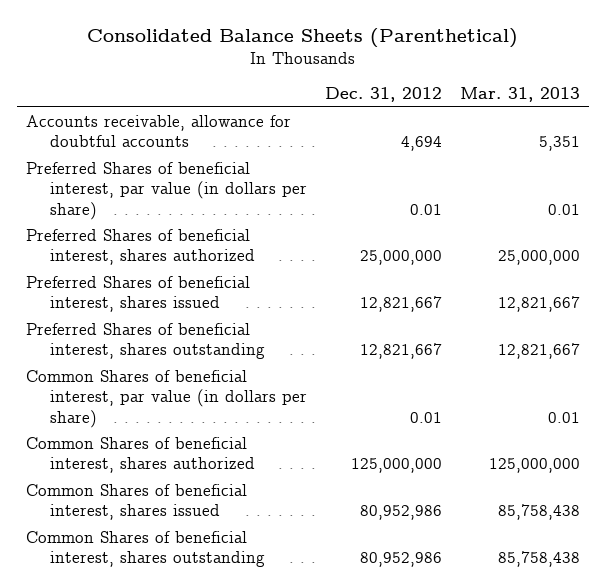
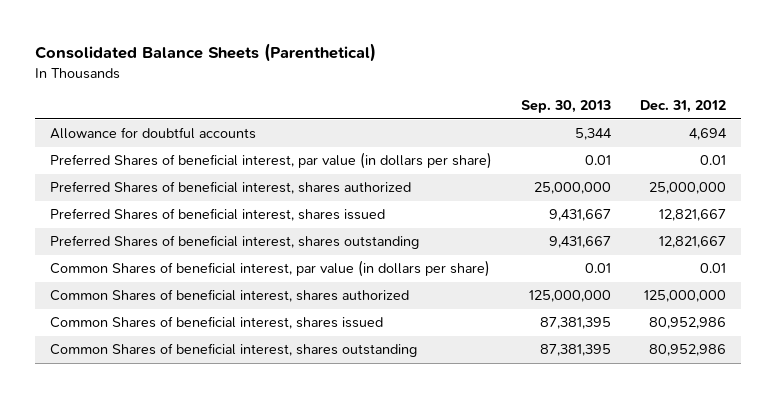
[460,87,581,103] Mar. 31, 2013 -> none
none -> [520,100,611,114] Sep. 30, 2013
[25,114,291,148] Accounts receivable, allowance for doubtful accounts -> [49,127,256,140] Allowance for doubtful accounts

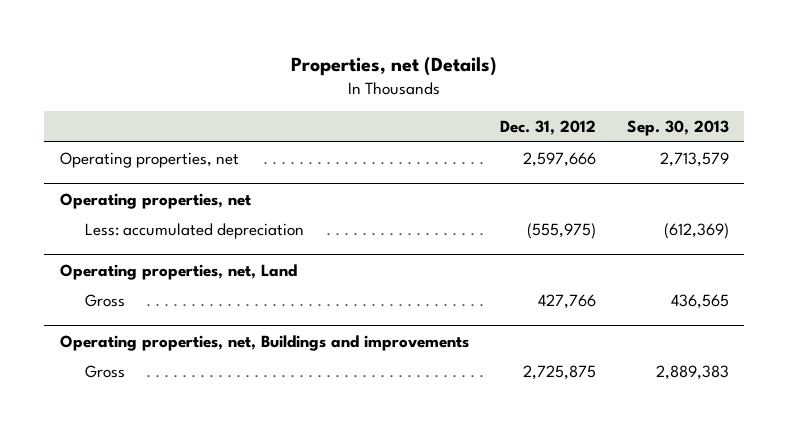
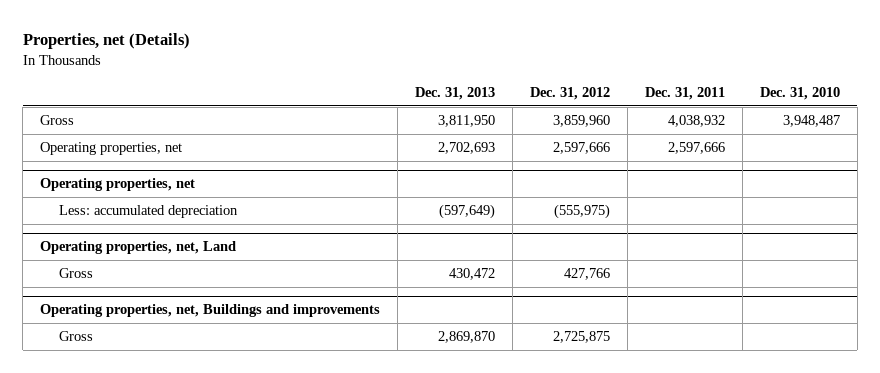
[626,120,729,137] Sep. 30, 2013 -> none
none -> [415,87,496,101] Dec. 31, 2013
none -> [644,87,725,101] Dec. 31, 2011
none -> [759,87,840,101] Dec. 31, 2010
none -> [40,115,75,126] Gross

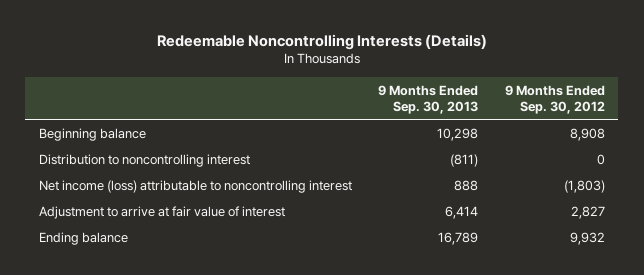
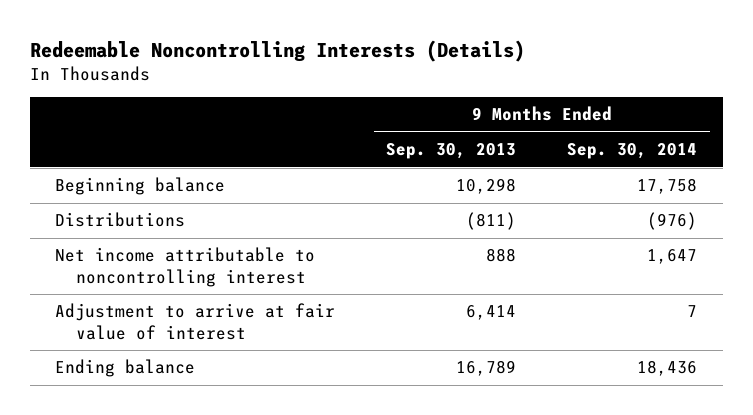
[505,84,606,114] 9 Months Ended Sep. 30, 2012 -> none
none -> [567,143,698,160] Sep. 30, 2014
[38,153,250,167] Distribution to noncontrolling interest -> [55,212,186,228] Distributions
[38,179,352,193] Net income (loss) attributable to noncontrolling interest -> [55,247,316,287] Net income attributable to noncontrolling interest

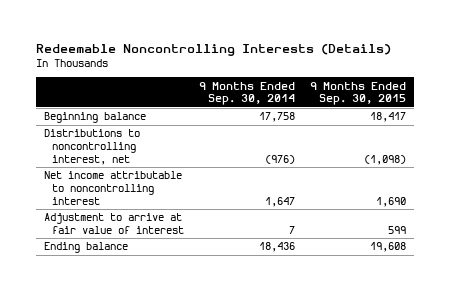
[386,143,517,160] Sep. 30, 2013 -> none
none -> [310,81,407,106] 9 Months Ended Sep. 30, 2015
[55,212,186,228] Distributions -> [43,129,140,165] Distributions to noncontrolling interest, net

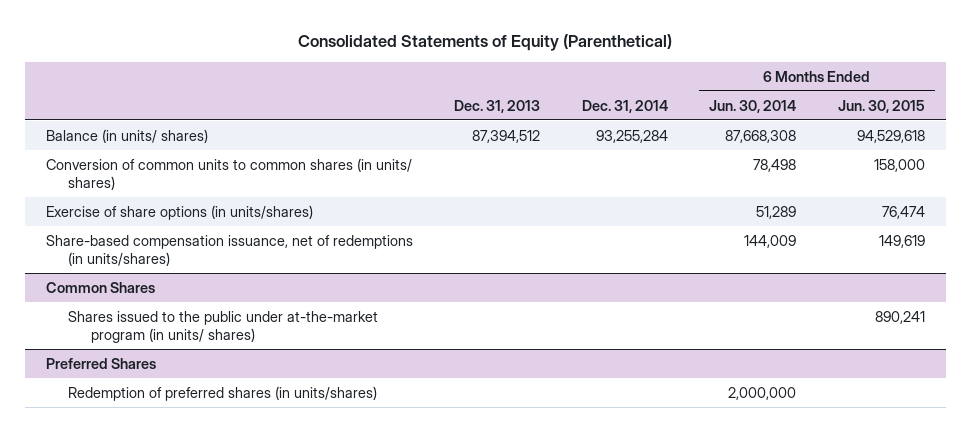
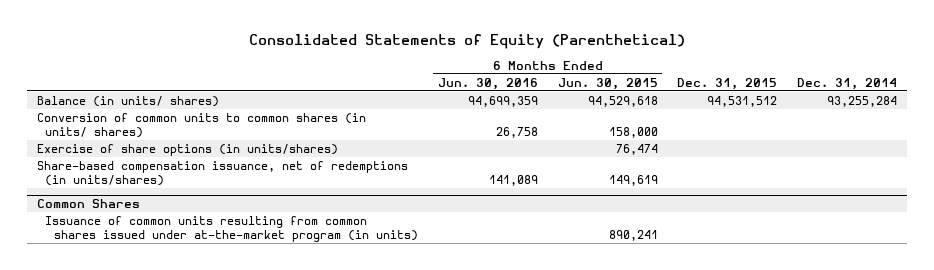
[454,99,541,113] Dec. 31, 2013 -> none
[709,99,797,113] Jun. 30, 2014 -> none
none -> [437,77,538,90] Jun. 30, 2016
none -> [677,77,778,90] Dec. 31, 2015
[45,357,156,369] Preferred Shares -> none
[68,385,378,401] Redemption of preferred shares (in units/shares) -> none
[68,310,379,344] Shares issued to the public under at-the-market program (in units/ shares) -> [45,215,419,243] Issuance of common units resulting from common shares issued under at-the-market program (in units)

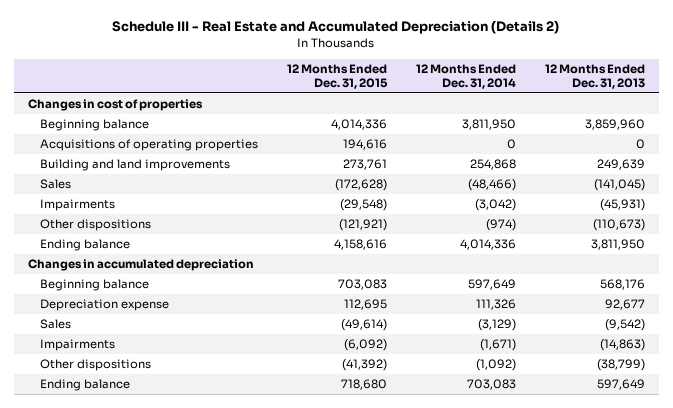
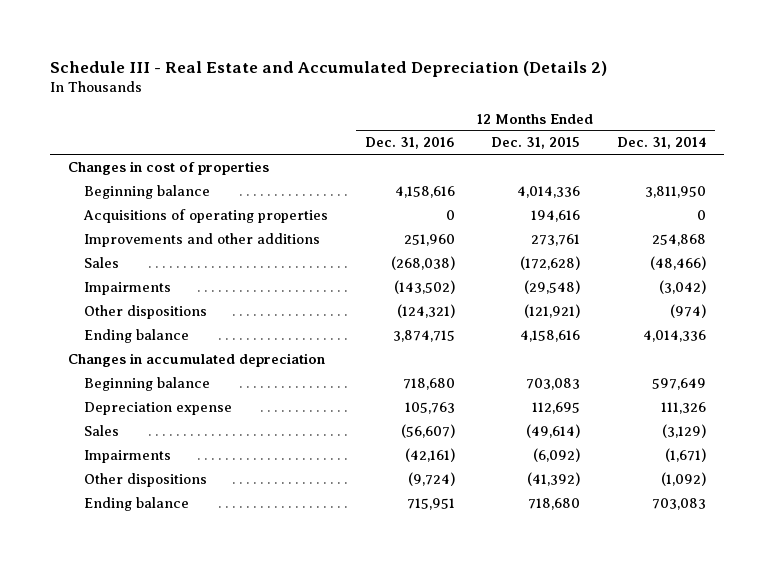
[544,63,645,89] 12 Months Ended Dec. 31, 2013 -> none
none -> [364,137,455,150] Dec. 31, 2016
[39,159,230,172] Building and land improvements -> [84,232,321,247] Improvements and other additions

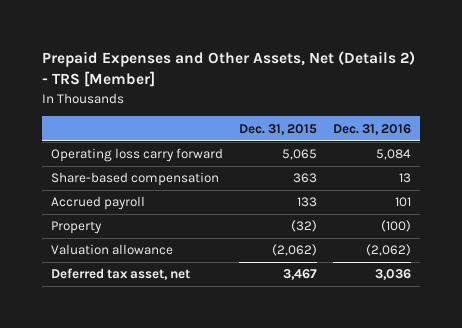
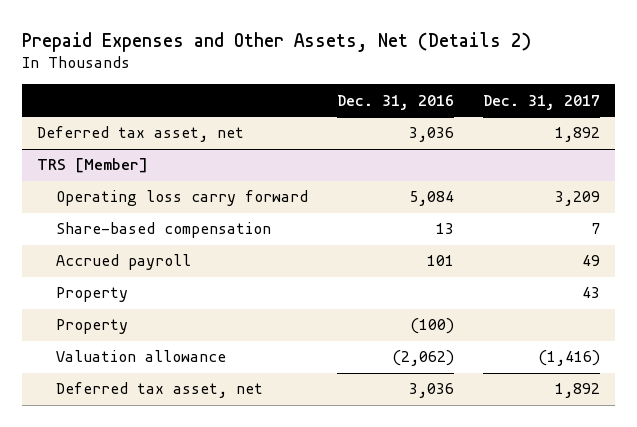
[42,51,416,88] Prepaid Expenses and Other Assets, Net (Details 2) - TRS [Member] -> [22,31,532,52] Prepaid Expenses and Other Assets, Net (Details 2)
[238,123,317,135] Dec. 31, 2015 -> none
none -> [483,94,601,110] Dec. 31, 2017
none -> [36,126,244,143] Deferred tax asset, net
none -> [36,158,148,174] TRS [Member]
none -> [55,287,128,303] Property

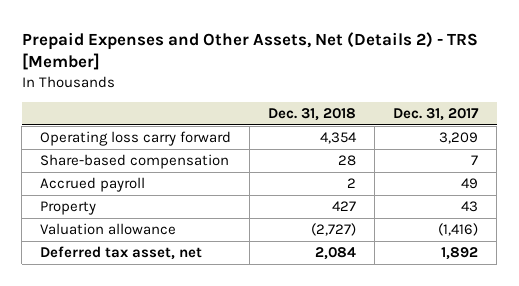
[22,31,532,52] Prepaid Expenses and Other Assets, Net (Details 2) -> [21,31,478,71] Prepaid Expenses and Other Assets, Net (Details 2) - TRS [Member]
[336,94,454,110] Dec. 31, 2016 -> none
none -> [268,108,357,122] Dec. 31, 2018
[36,126,244,143] Deferred tax asset, net -> none
[36,158,148,174] TRS [Member] -> none
[55,319,128,335] Property -> none

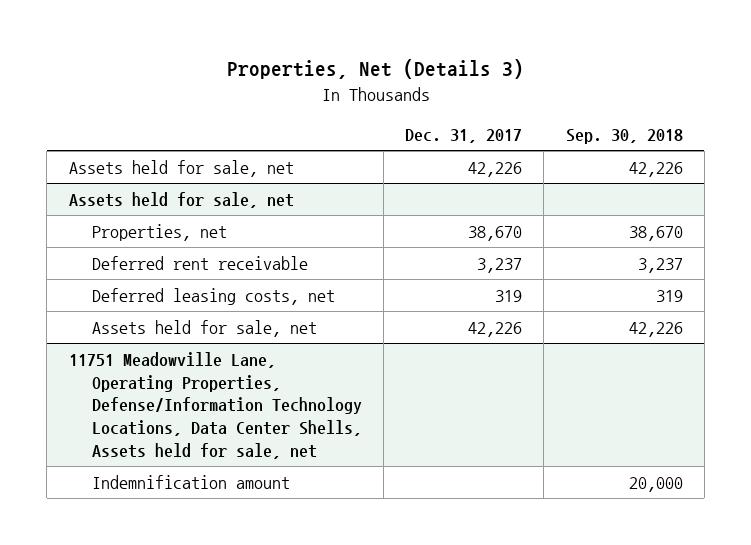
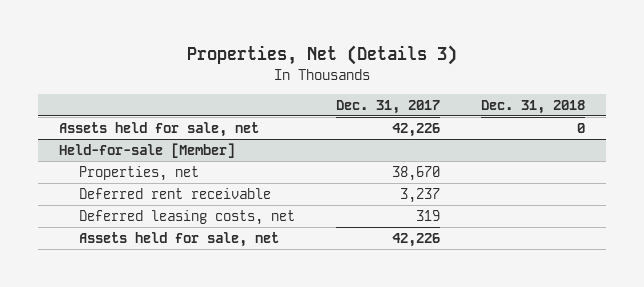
[565,128,683,144] Sep. 30, 2018 -> none
none -> [481,99,586,114] Dec. 31, 2018
[68,191,294,208] Assets held for sale, net -> [59,143,236,159] Held-for-sale [Member]
[68,351,362,460] 11751 Meadowville Lane, Operating Properties, Defense/Information Technology Locations, Data Center Shells, Assets held for sale, net -> none
[91,474,290,489] Indemnification amount -> none

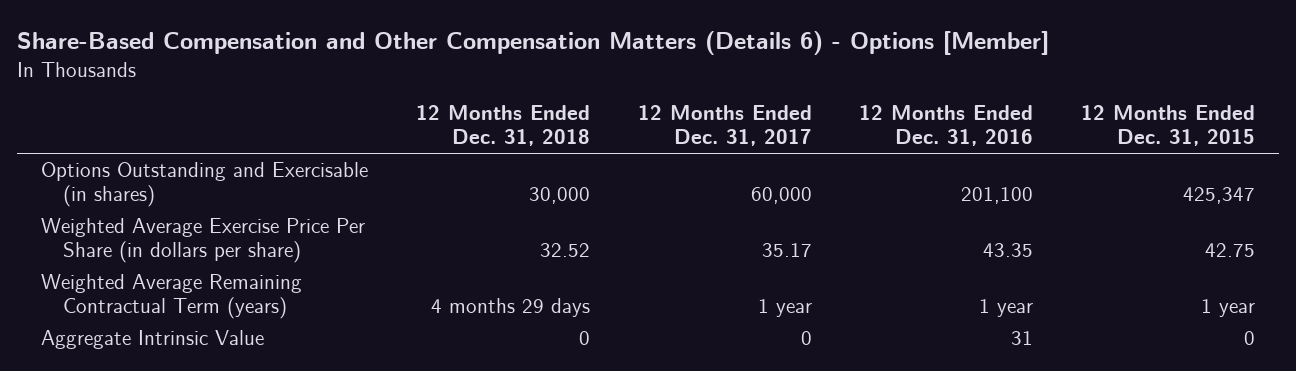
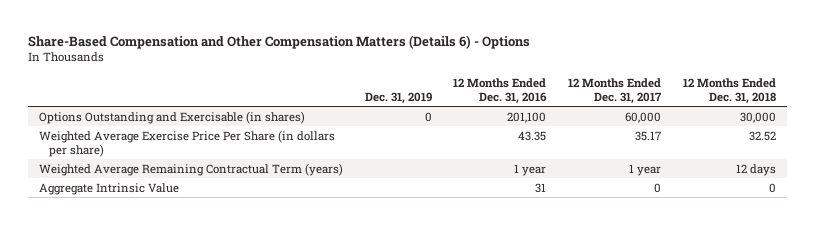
[16,30,1049,55] Share-Based Compensation and Other Compensation Matters (Details 6) - Options [Member] -> [28,34,531,49] Share-Based Compensation and Other Compensation Matters (Details 6) - Options
[1081,105,1256,147] 12 Months Ended Dec. 31, 2015 -> none
none -> [364,91,432,104] Dec. 31, 2019
[430,298,590,318] 4 months 29 days -> [735,163,776,176] 12 days

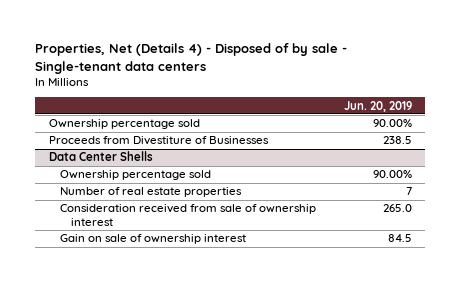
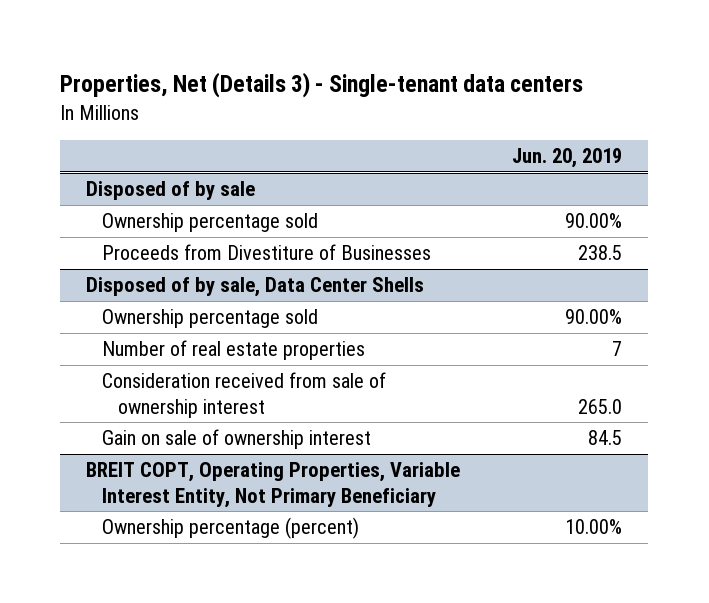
[35,42,348,74] Properties, Net (Details 4) - Disposed of by sale - Single-tenant data centers -> [60,72,584,99] Properties, Net (Details 3) - Single-tenant data centers
none -> [86,181,256,201] Disposed of by sale
[49,151,154,162] Data Center Shells -> none
none -> [86,277,425,298] Disposed of by sale, Data Center Shells
none -> [86,462,461,508] BREIT COPT, Operating Properties, Variable Interest Entity, Not Primary Beneficiary
none -> [102,517,360,540] Ownership percentage (percent)

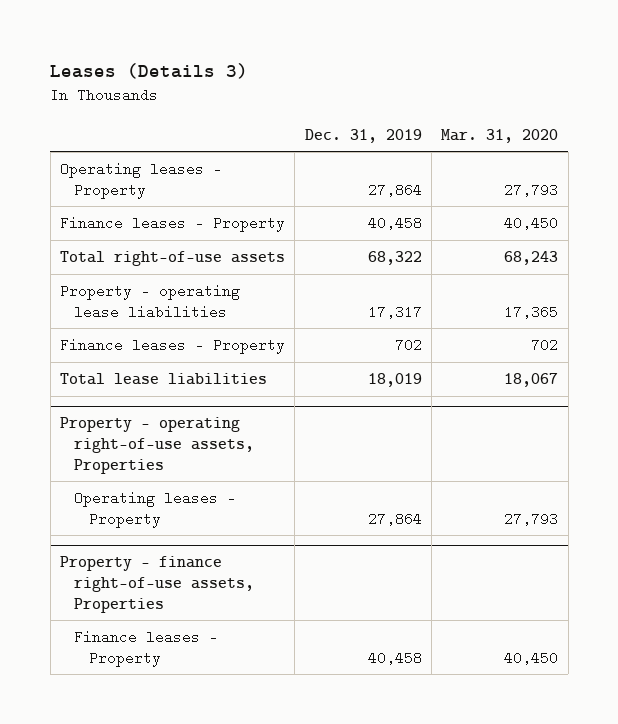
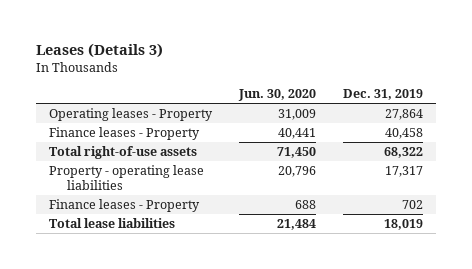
[441,128,559,143] Mar. 31, 2020 -> none
none -> [237,89,316,102] Jun. 30, 2020
[59,417,255,474] Property - operating right-of-use assets, Properties -> none
[74,491,237,528] Operating leases - Property -> none
[59,556,255,613] Property - finance right-of-use assets, Properties -> none
[74,630,219,667] Finance leases - Property -> none

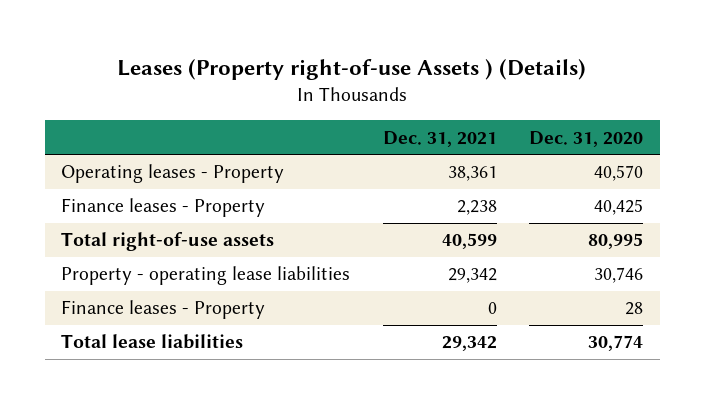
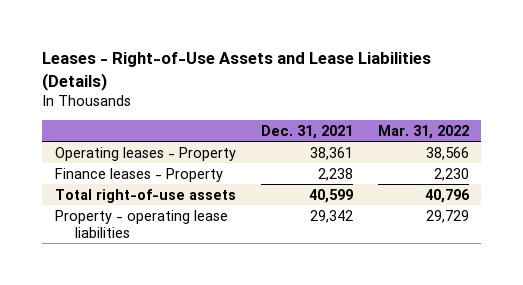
[117,58,587,80] Leases (Property right-of-use Assets ) (Details) -> [42,52,432,91] Leases - Right-of-Use Assets and Lease Liabilities (Details)
[529,130,644,147] Dec. 31, 2020 -> none
none -> [377,124,469,139] Mar. 31, 2022
[60,300,265,320] Finance leases - Property -> none
[60,334,243,350] Total lease liabilities -> none

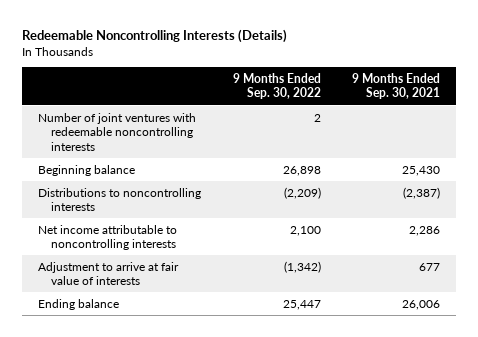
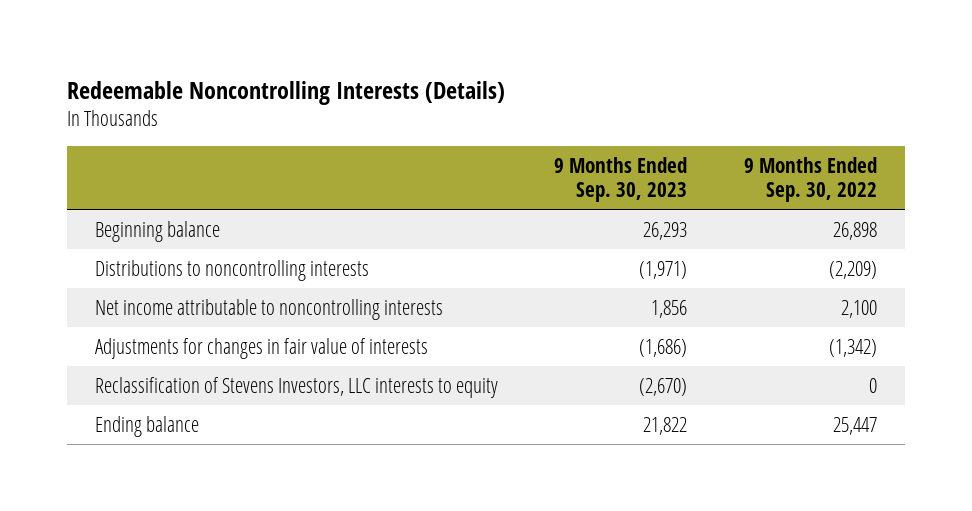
[352,72,441,100] 9 Months Ended Sep. 30, 2021 -> none
none -> [554,157,688,202] 9 Months Ended Sep. 30, 2023
[37,112,196,151] Number of joint ventures with redeemable noncontrolling interests -> none
[37,261,179,286] Adjustment to arrive at fair value of interests -> [95,337,429,359] Adjustments for changes in fair value of interests
none -> [95,376,499,398] Reclassification of Stevens Investors, LLC interests to equity

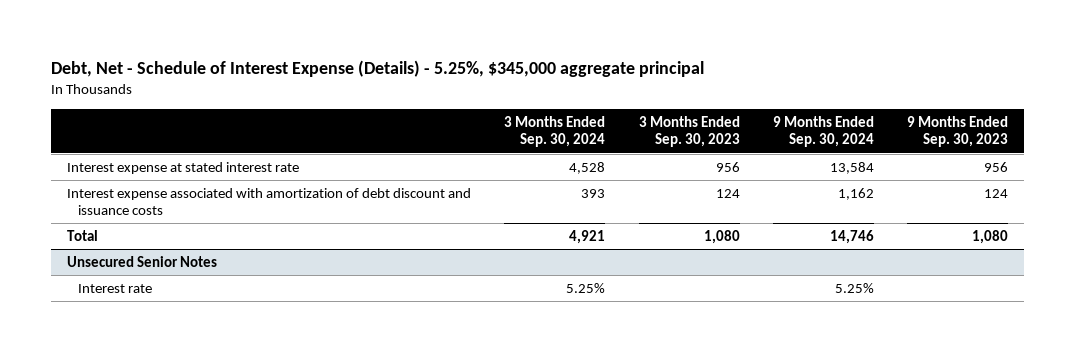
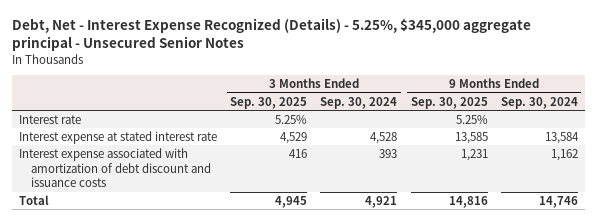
[50,60,704,78] Debt, Net - Schedule of Interest Expense (Details) - 5.25%, $345,000 aggregate principal -> [12,18,532,52] Debt, Net - Interest Expense Recognized (Details) - 5.25%, $345,000 aggregate principal - Unsecured Senior Notes
[638,116,740,148] 3 Months Ended Sep. 30, 2023 -> none
[906,116,1008,148] 9 Months Ended Sep. 30, 2023 -> none
none -> [230,96,308,109] Sep. 30, 2025
none -> [410,96,488,109] Sep. 30, 2025
none -> [18,114,81,124] Interest rate
[67,255,218,267] Unsecured Senior Notes -> none
[78,283,153,293] Interest rate -> none

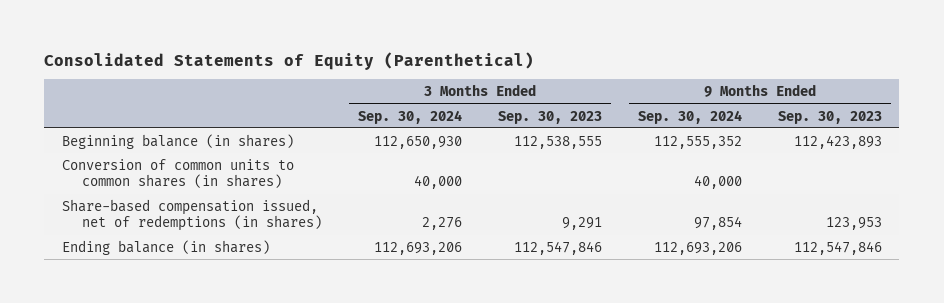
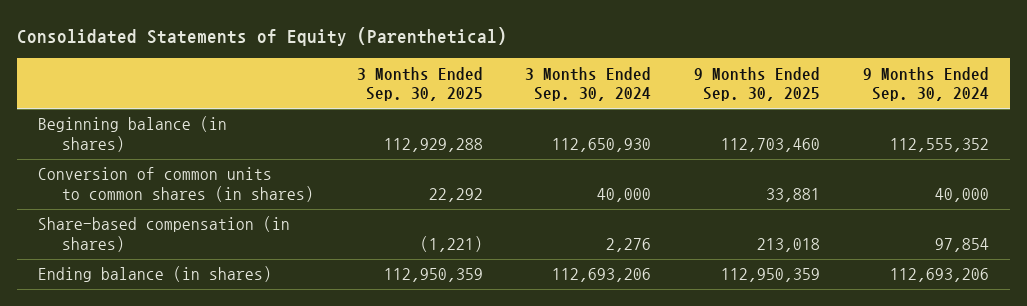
[498,110,603,124] Sep. 30, 2023 -> none
[777,110,882,124] Sep. 30, 2023 -> none
none -> [356,66,483,102] 3 Months Ended Sep. 30, 2025
none -> [693,66,820,102] 9 Months Ended Sep. 30, 2025
[62,198,323,232] Share-based compensation issued, net of redemptions (in shares) -> [38,216,291,252] Share-based compensation (in shares)

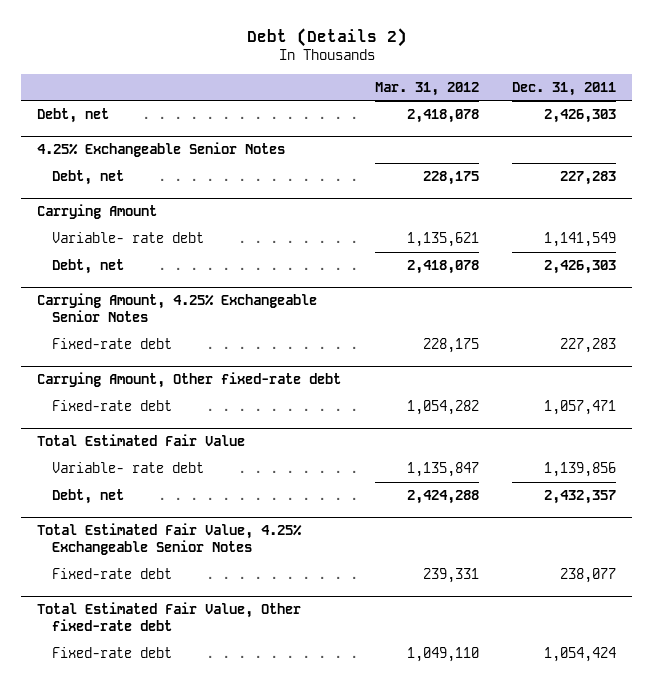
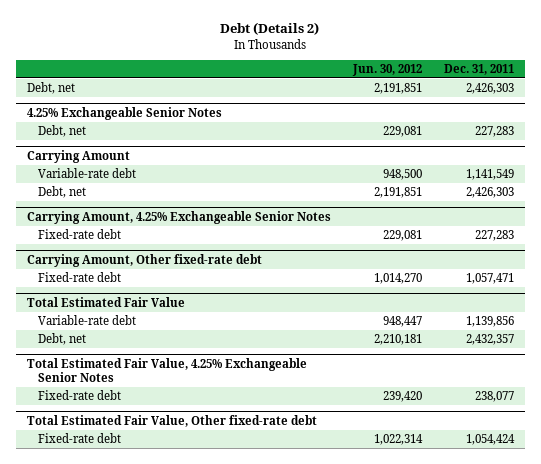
[374,81,479,96] Mar. 31, 2012 -> none
none -> [351,64,422,77] Jun. 30, 2012
[52,232,205,244] Variable- rate debt -> [37,168,136,179] Variable-rate debt
[52,462,205,474] Variable- rate debt -> [37,315,136,326] Variable-rate debt

